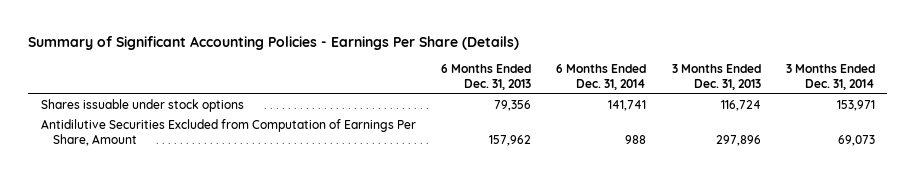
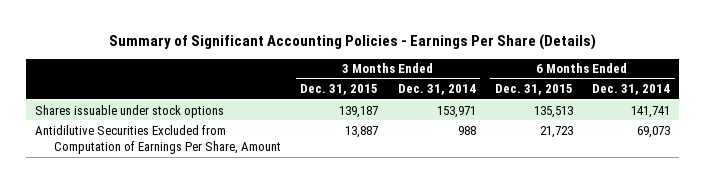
[441,63,532,91] 6 Months Ended Dec. 31, 2013 -> none
[671,63,761,91] 3 Months Ended Dec. 31, 2013 -> none
none -> [300,84,379,96] Dec. 31, 2015
none -> [494,84,573,96] Dec. 31, 2015
[625,135,647,145] 988 -> [636,125,670,138] 69,073
[837,135,875,147] 69,073 -> [457,125,476,135] 988

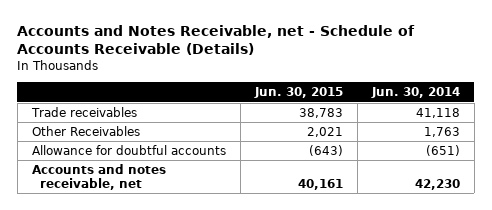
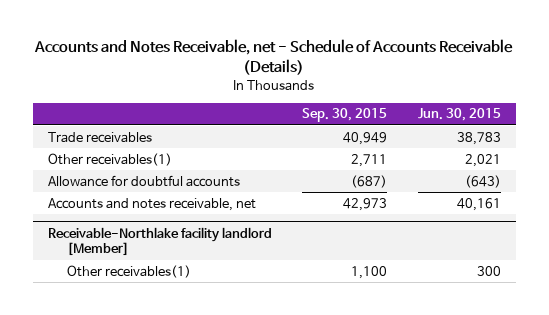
[370,87,460,99] Jun. 30, 2014 -> none
none -> [302,108,388,123] Sep. 30, 2015
[31,126,140,137] Other Receivables -> [47,152,172,166] Other receivables(1)
none -> [47,226,272,257] Receivable-Northlake facility landlord [Member]
none -> [67,264,192,278] Other receivables(1)

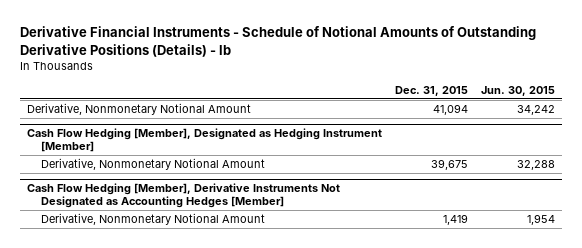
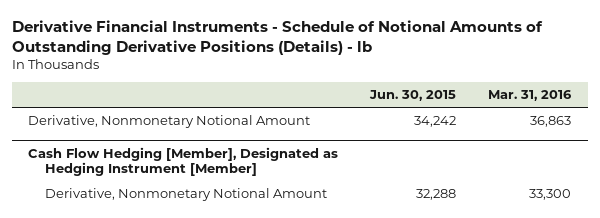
[394,85,468,96] Dec. 31, 2015 -> none
none -> [488,90,573,102] Mar. 31, 2016
[26,183,340,209] Cash Flow Hedging [Member], Derivative Instruments Not Designated as Accounting Hedges [Member] -> none
[41,212,266,225] Derivative, Nonmonetary Notional Amount -> none

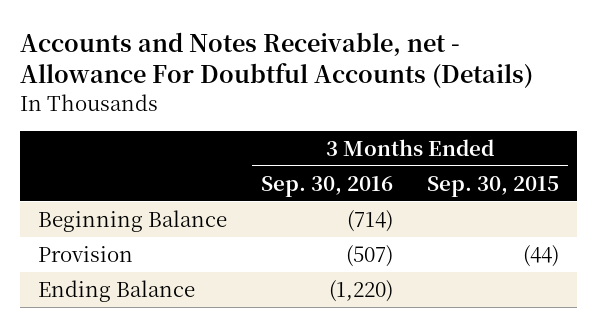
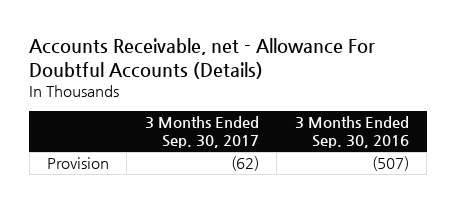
[20,31,534,89] Accounts and Notes Receivable, net - Allowance For Doubtful Accounts (Details) -> [29,38,376,79] Accounts Receivable, net - Allowance For Doubtful Accounts (Details)
[427,175,560,197] Sep. 30, 2015 -> none
none -> [144,116,259,149] 3 Months Ended Sep. 30, 2017
[37,209,227,232] Beginning Balance -> none
[37,279,195,302] Ending Balance -> none

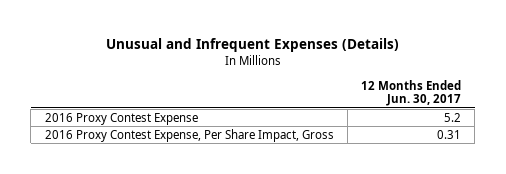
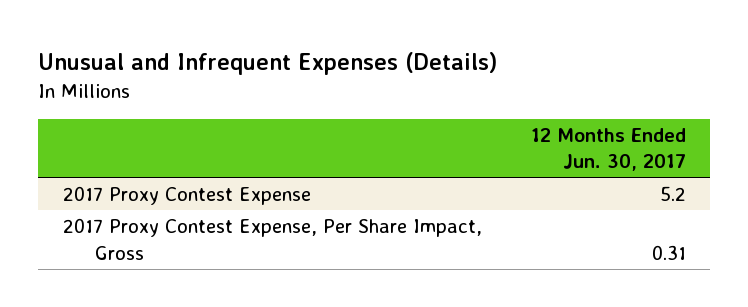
[44,112,198,125] 2016 Proxy Contest Expense -> [62,186,311,206] 2017 Proxy Contest Expense
[44,128,334,142] 2016 Proxy Contest Expense, Per Share Impact, Gross -> [62,218,482,260] 2017 Proxy Contest Expense, Per Share Impact, Gross

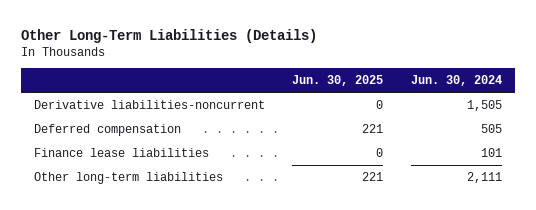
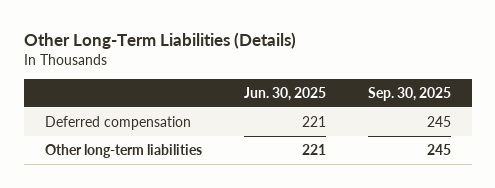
[410,75,502,87] Jun. 30, 2024 -> none
none -> [367,87,451,102] Sep. 30, 2025
[34,100,266,110] Derivative liabilities-noncurrent -> none
[34,148,210,158] Finance lease liabilities -> none

